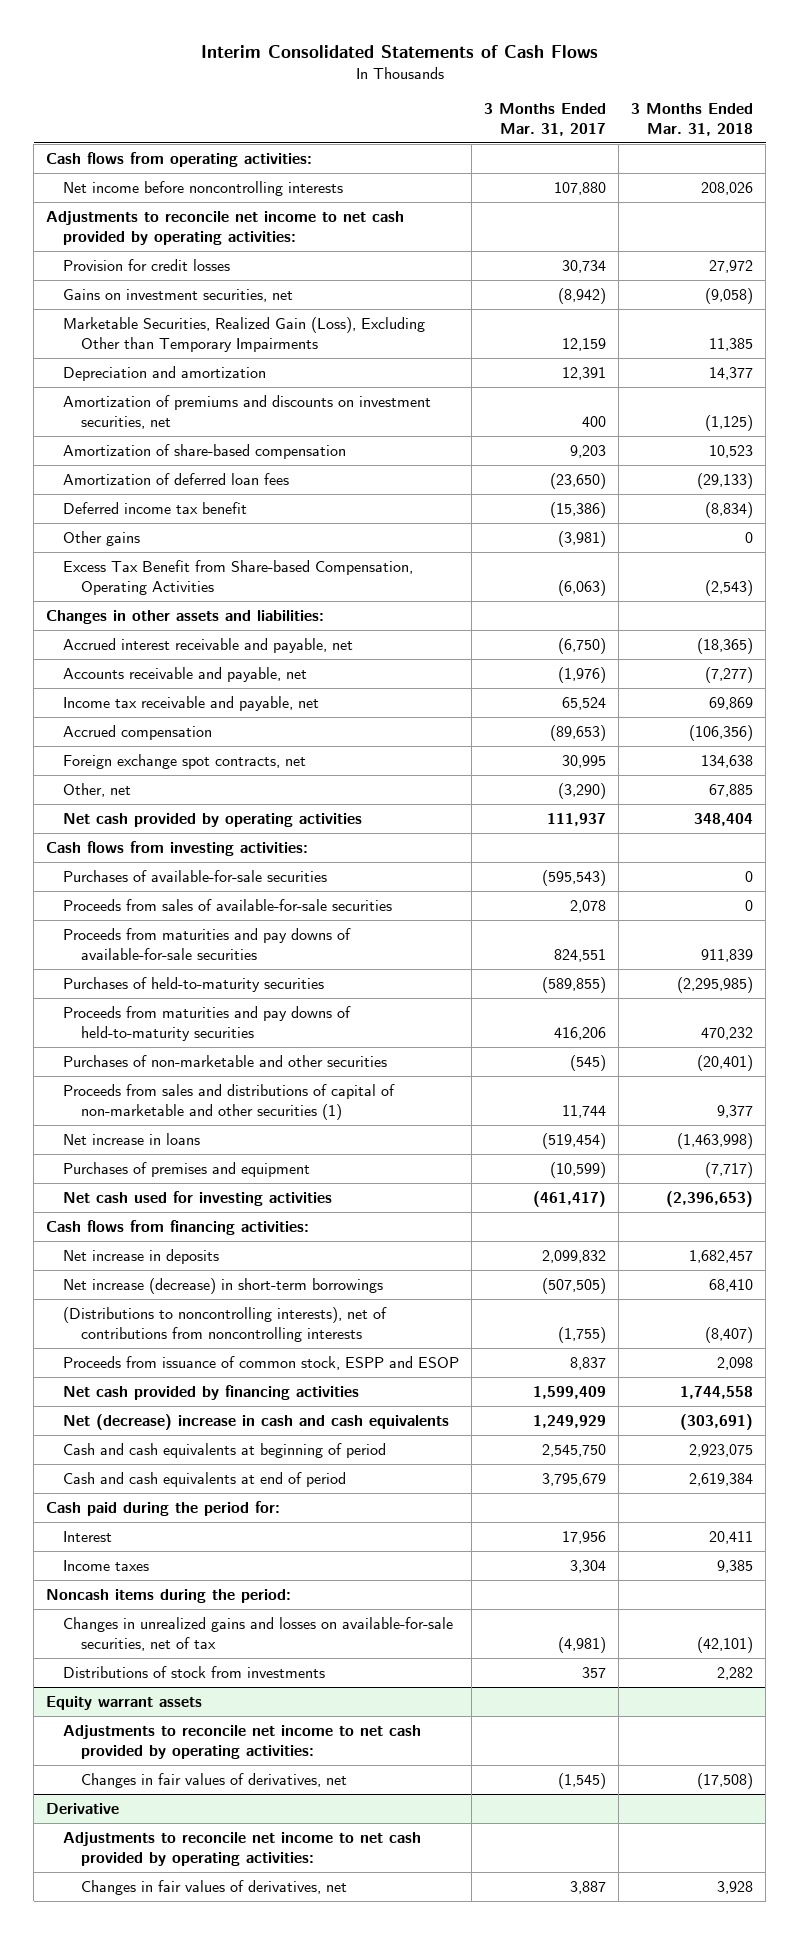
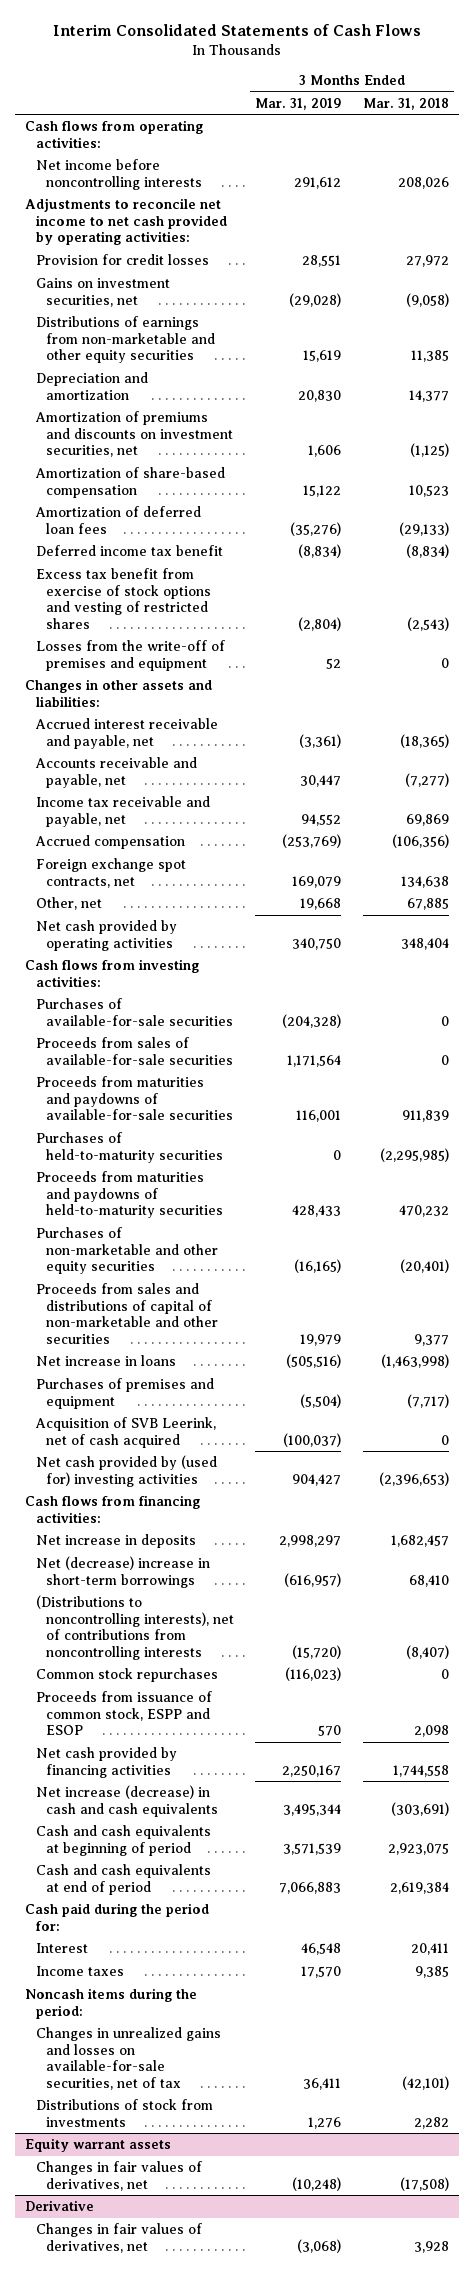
[484,103,607,136] 3 Months Ended Mar. 31, 2017 -> none
none -> [255,97,342,110] Mar. 31, 2019
[63,316,426,352] Marketable Securities, Realized Gain (Loss), Excluding Other than Temporary Impairments -> [35,316,215,364] Distributions of earnings from non-marketable and other equity securities
[63,530,141,546] Other gains -> none
[63,559,414,595] Excess Tax Benefit from Share-based Compensation, Operating Activities -> [35,568,211,629] Excess tax benefit from exercise of stock options and vesting of restricted shares
none -> [35,640,225,671] Losses from the write-off of premises and equipment
[63,927,352,960] Proceeds from maturities and pay downs of available-for-sale securities -> [35,1076,233,1121] Proceeds from maturities and paydowns of available-for-sale securities
[63,1005,352,1041] Proceeds from maturities and pay downs of held-to-maturity securities -> [35,1171,223,1219] Proceeds from maturities and paydowns of held-to-maturity securities
[63,1054,388,1067] Purchases of non-marketable and other securities -> [35,1227,218,1275] Purchases of non-marketable and other equity securities
[63,1083,396,1120] Proceeds from sales and distributions of capital of non-marketable and other securities (1) -> [35,1283,218,1344] Proceeds from sales and distributions of capital of non-marketable and other securities
none -> [34,1417,216,1448] Acquisition of SVB Leerink, net of cash acquired
[63,1190,333,1206] Net cash used for investing activities -> [35,1455,217,1487] Net cash provided by (used for) investing activities
[63,1277,384,1294] Net increase (decrease) in short-term borrowings -> [35,1556,210,1588] Net (decrease) increase in short-term borrowings
none -> [35,1668,218,1683] Common stock repurchases
[63,1413,450,1430] Net (decrease) increase in cash and cash equivalents -> [35,1785,218,1817] Net increase (decrease) in cash and cash equivalents
[63,1724,422,1759] Adjustments to reconcile net income to net cash provided by operating activities: -> none
[63,1831,422,1866] Adjustments to reconcile net income to net cash provided by operating activities: -> none

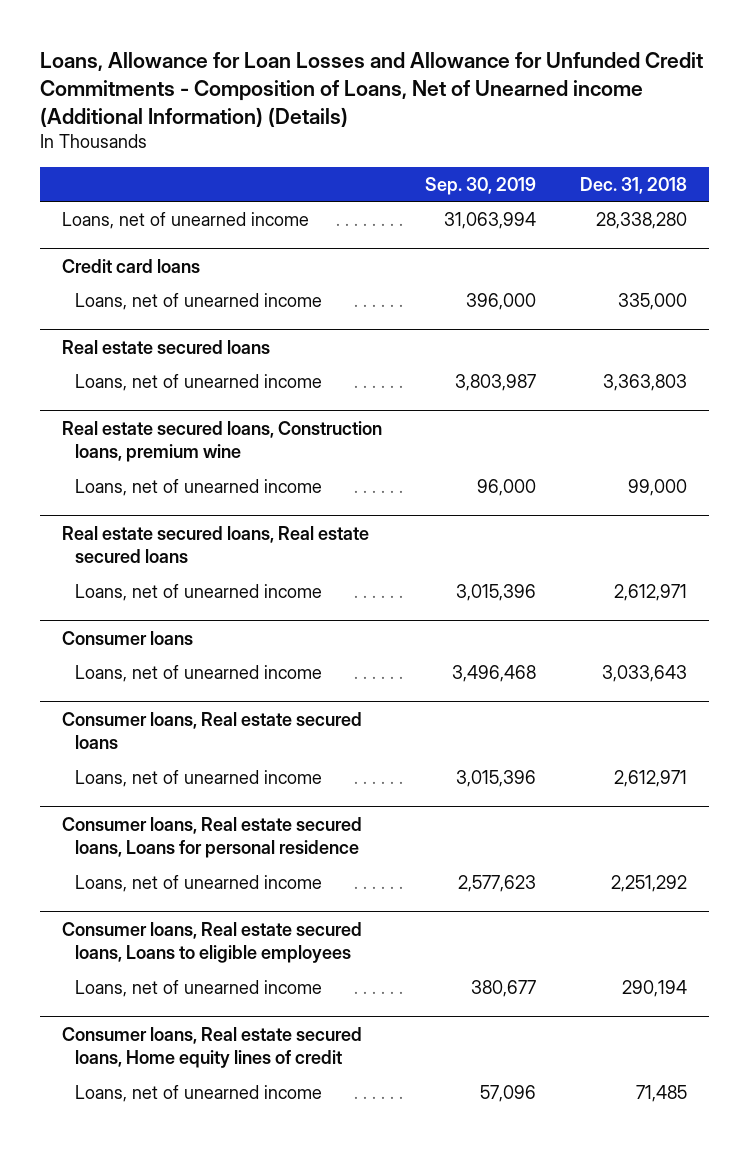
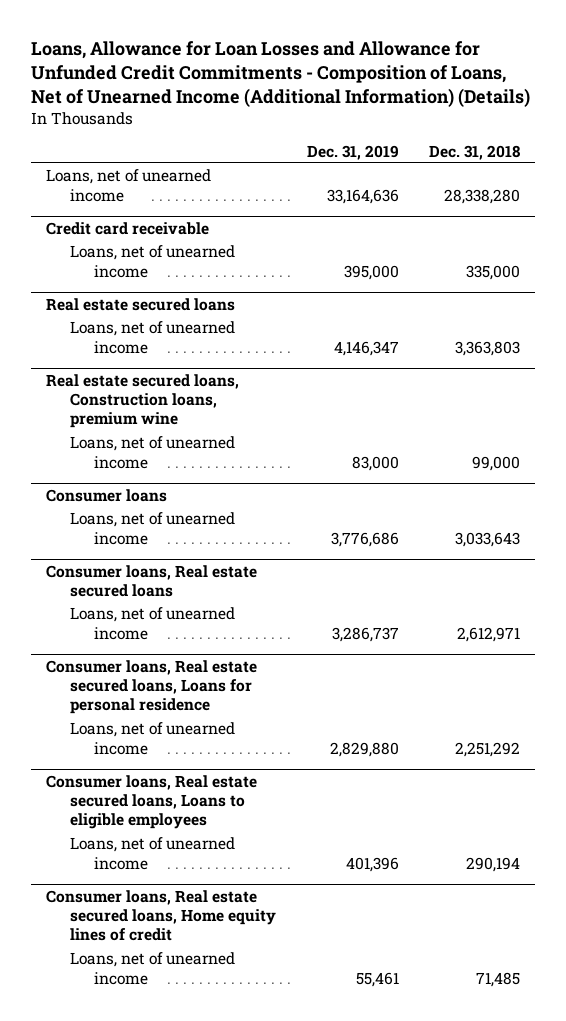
[39,51,703,128] Loans, Allowance for Loan Losses and Allowance for Unfunded Credit Commitments - Composition of Loans, Net of Unearned income (Additional Information) (Details) -> [31,41,531,108] Loans, Allowance for Loan Losses and Allowance for Unfunded Credit Commitments - Composition of Loans, Net of Unearned Income (Additional Information) (Details)
[425,176,537,195] Sep. 30, 2019 -> none
none -> [306,144,399,160] Dec. 31, 2019
[61,258,200,273] Credit card loans -> [46,221,210,235] Credit card receivable
[61,525,369,564] Real estate secured loans, Real estate secured loans -> none
[75,583,323,601] Loans, net of unearned income -> none

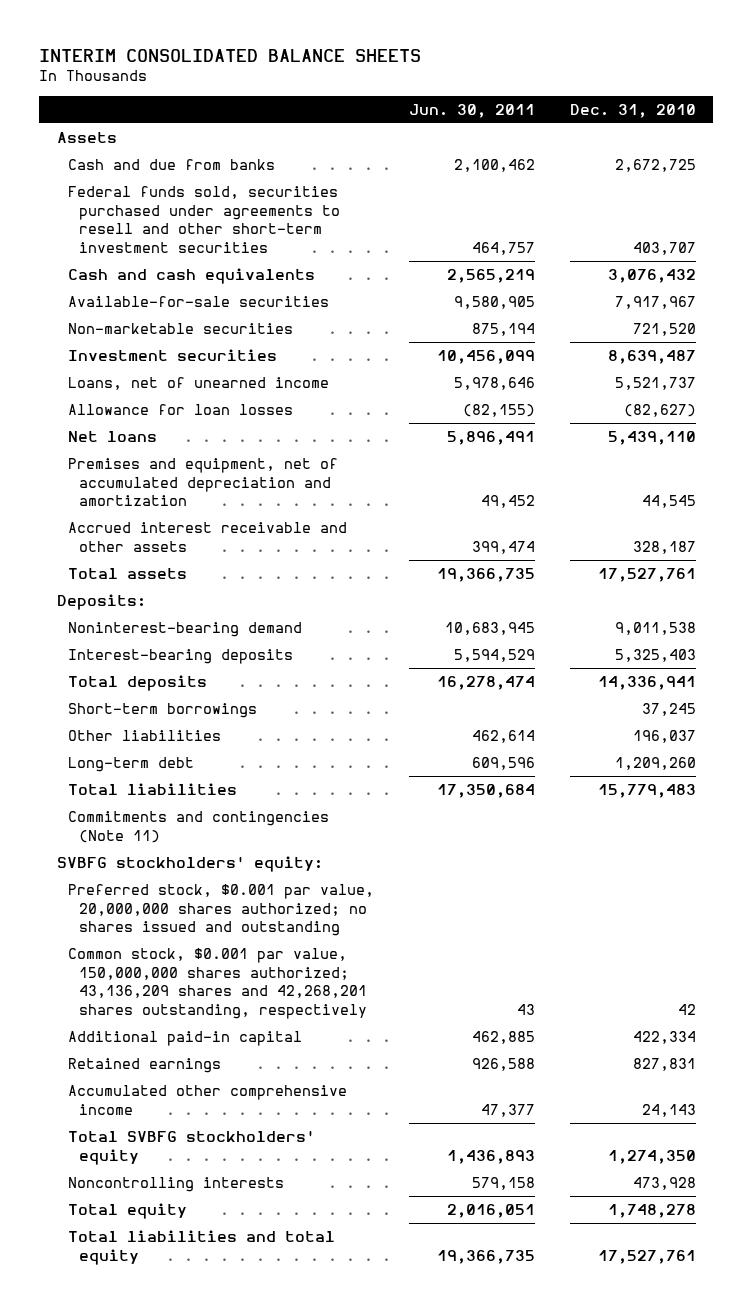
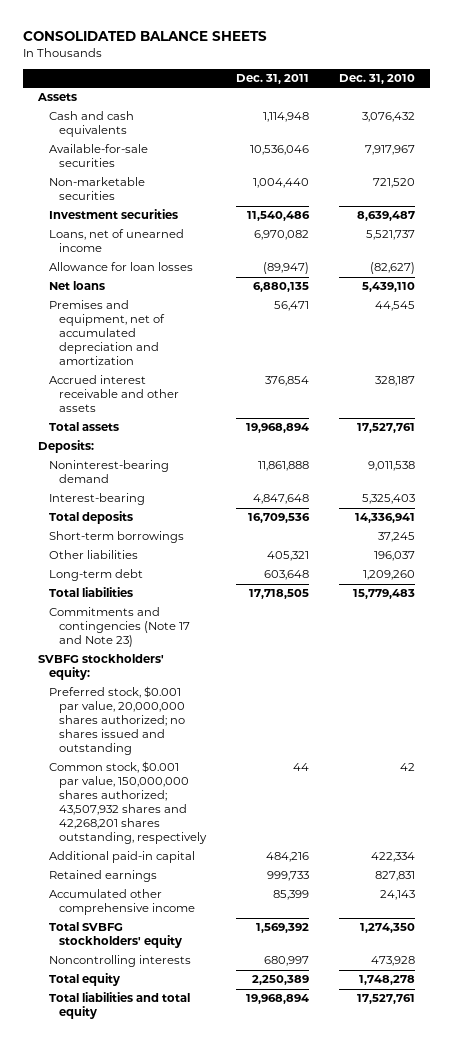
[39,48,422,62] INTERIM CONSOLIDATED BALANCE SHEETS -> [23,31,268,42] CONSOLIDATED BALANCE SHEETS
[408,103,535,118] Jun. 30, 2011 -> none
none -> [235,73,309,84] Dec. 31, 2011
[67,159,275,171] Cash and due from banks -> none
[67,186,341,254] Federal funds sold, securities purchased under agreements to resell and other short-term investment securities -> none
[67,649,293,665] Interest-bearing deposits -> [48,493,145,506] Interest-bearing
[67,811,329,843] Commitments and contingencies (Note 11) -> [48,607,191,648] Commitments and contingencies (Note 17 and Note 23)
[67,948,368,1020] Common stock, $0.001 par value, 150,000,000 shares authorized; 43,136,209 shares and 42,268,201 shares outstanding, respectively -> [48,761,208,845] Common stock, $0.001 par value, 150,000,000 shares authorized; 43,507,932 shares and 42,268,201 shares outstanding, respectively

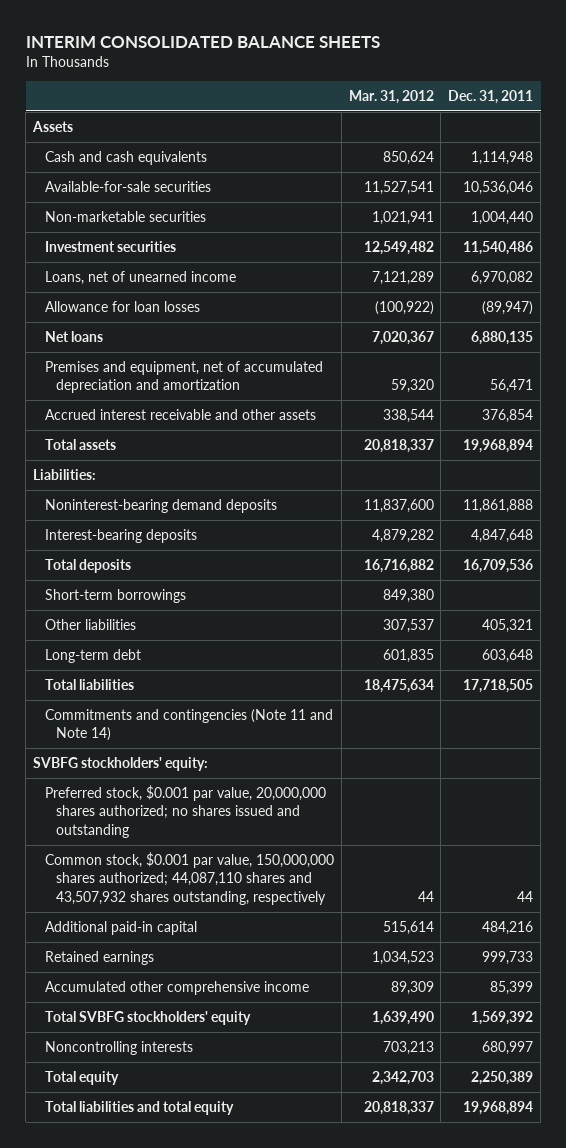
[23,31,268,42] CONSOLIDATED BALANCE SHEETS -> [25,35,380,48] INTERIM CONSOLIDATED BALANCE SHEETS
[338,73,415,84] Dec. 31, 2010 -> none
none -> [348,90,434,105] Mar. 31, 2012
[38,440,95,454] Deposits: -> none
none -> [33,468,97,480] Liabilities:
[48,460,169,484] Noninterest-bearing demand -> [44,498,277,513] Noninterest-bearing demand deposits
[48,493,145,506] Interest-bearing -> [44,528,197,543] Interest-bearing deposits
[48,607,191,648] Commitments and contingencies (Note 17 and Note 23) -> [44,708,333,742] Commitments and contingencies (Note 11 and Note 14)
[48,761,208,845] Common stock, $0.001 par value, 150,000,000 shares authorized; 43,507,932 shares and 42,268,201 shares outstanding, respectively -> [44,851,334,905] Common stock, $0.001 par value, 150,000,000 shares authorized; 44,087,110 shares and 43,507,932 shares outstanding, respectively

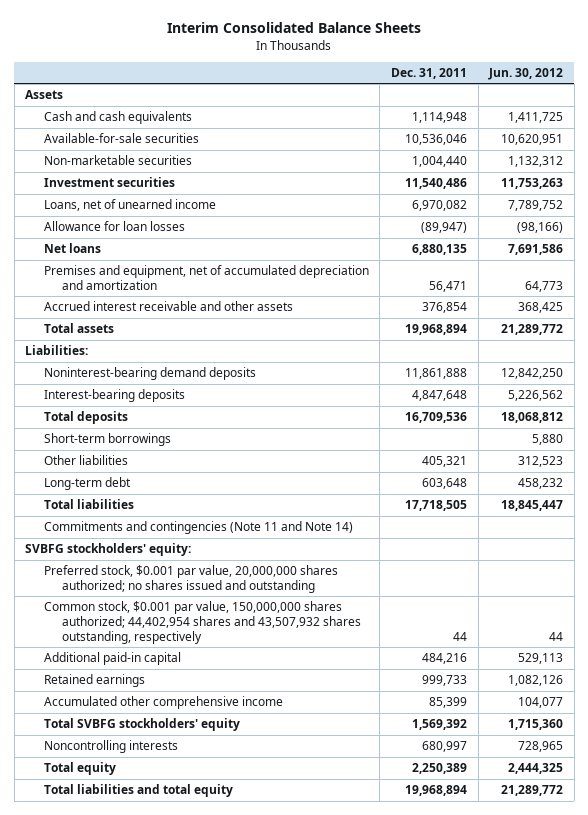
[25,35,380,48] INTERIM CONSOLIDATED BALANCE SHEETS -> [167,22,422,34] Interim Consolidated Balance Sheets
[348,90,434,105] Mar. 31, 2012 -> none
none -> [488,67,564,80] Jun. 30, 2012
[44,851,334,905] Common stock, $0.001 par value, 150,000,000 shares authorized; 44,087,110 shares and 43,507,932 shares outstanding, respectively -> [43,601,362,644] Common stock, $0.001 par value, 150,000,000 shares authorized; 44,402,954 shares and 43,507,932 shares outstanding, respectively

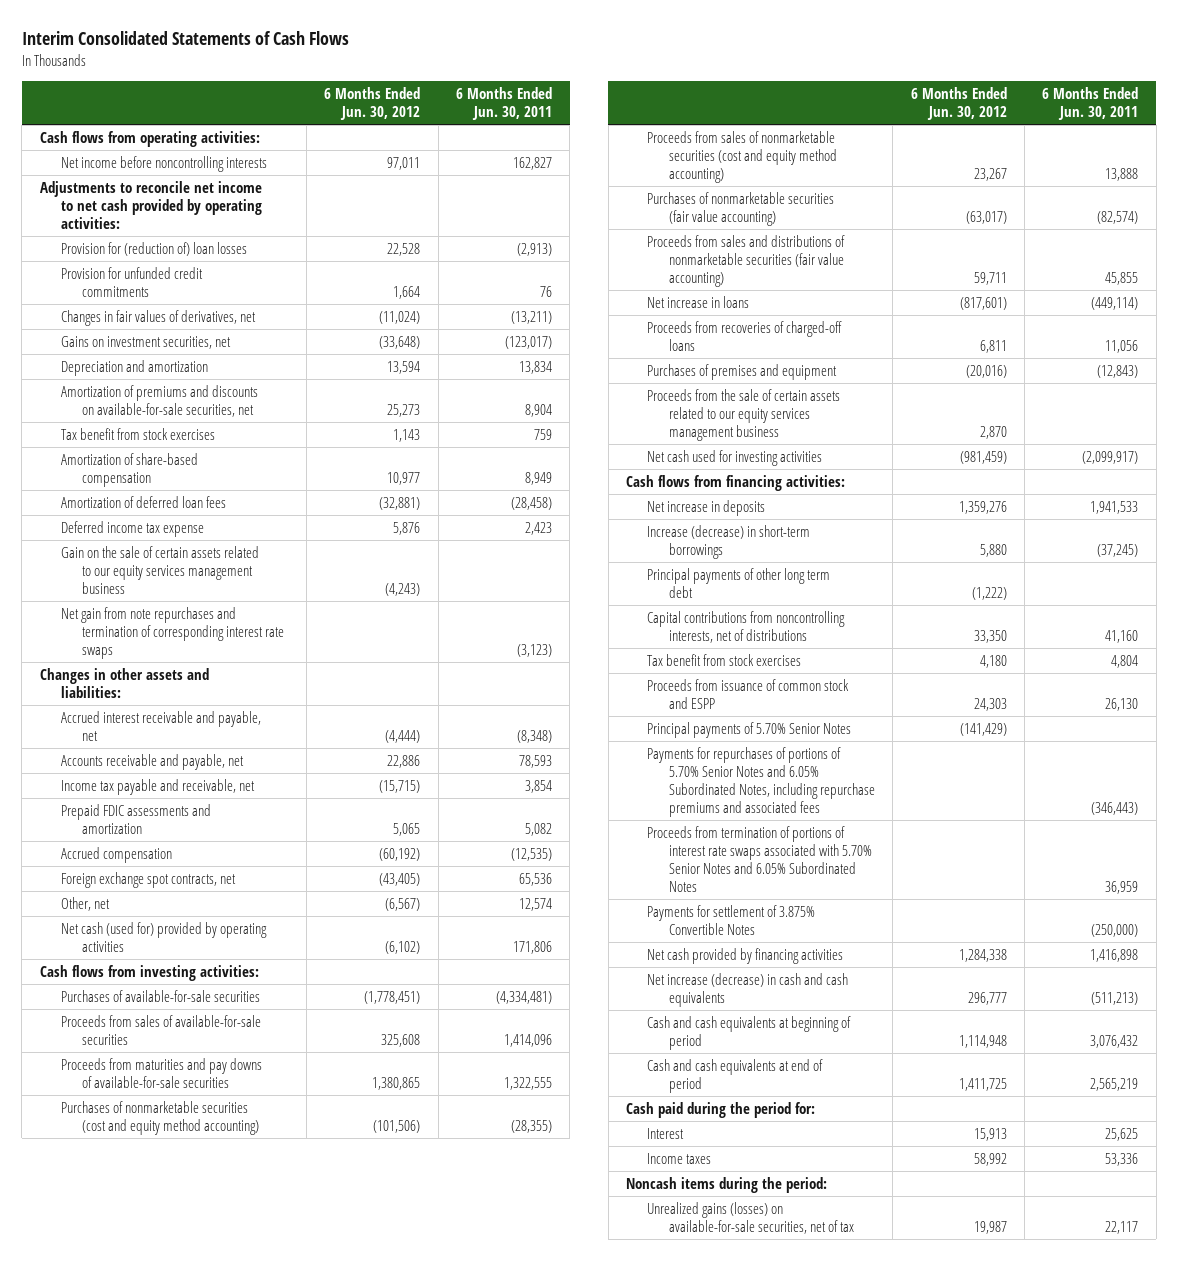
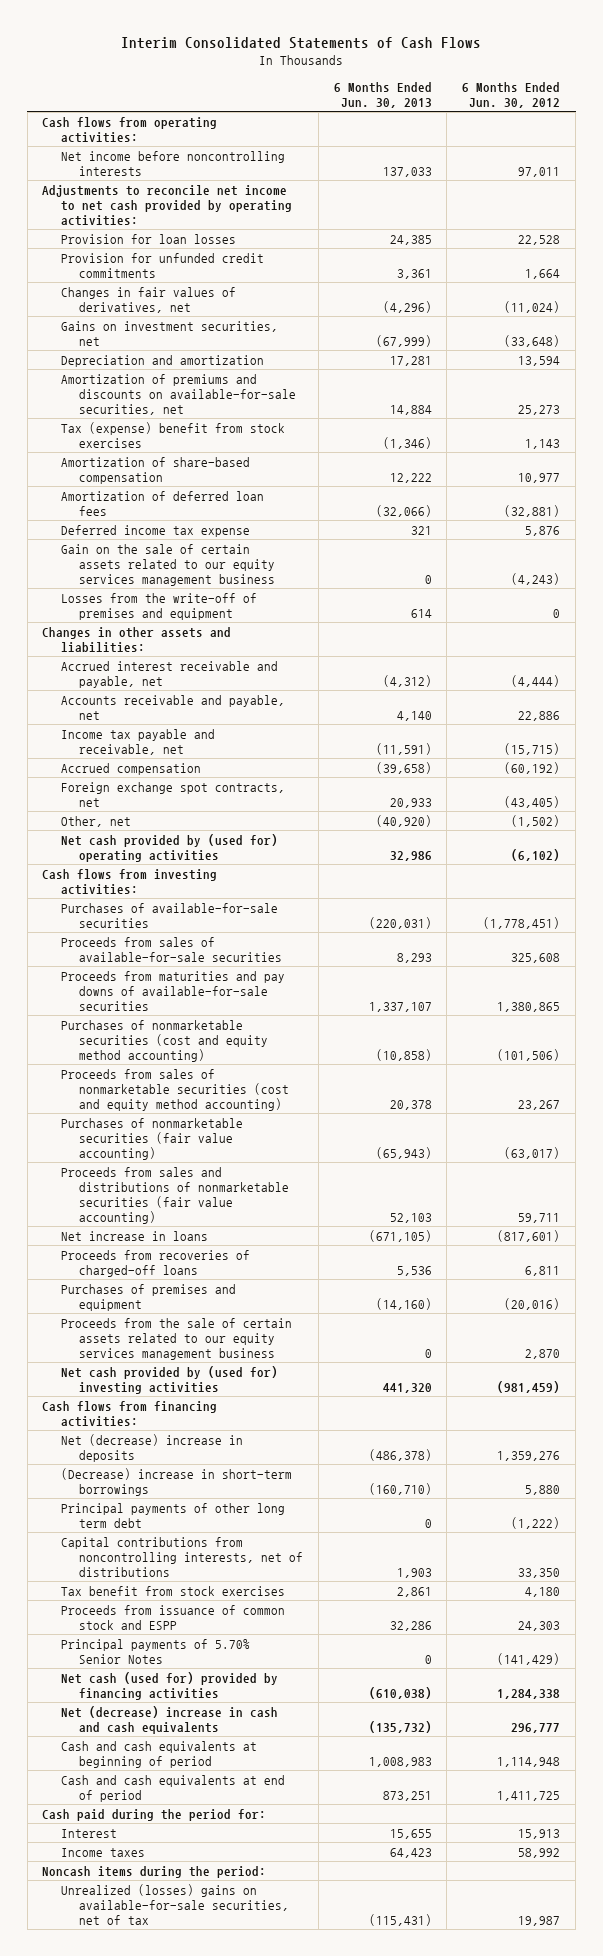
[455,86,552,121] 6 Months Ended Jun. 30, 2011 -> none
none -> [333,81,432,108] 6 Months Ended Jun. 30, 2013
[60,241,247,256] Provision for (reduction of) loan losses -> [60,233,236,244] Provision for loan losses
[60,427,215,440] Tax benefit from stock exercises -> [60,421,285,448] Tax (expense) benefit from stock exercises
[60,606,285,660] Net gain from note repurchases and termination of corresponding interest rate swaps -> none
none -> [60,592,257,620] Losses from the write-off of premises and equipment
[60,803,211,834] Prepaid FDIC assessments and amortization -> none
[385,897,421,911] (6,567) -> [511,814,561,827] (1,502)
[60,921,267,952] Net cash (used for) provided by operating activities -> [60,833,278,862] Net cash provided by (used for) operating activities
[647,449,823,466] Net cash used for investing activities -> [60,1365,278,1394] Net cash provided by (used for) investing activities
[647,499,766,516] Net increase in deposits -> [60,1433,243,1462] Net (decrease) increase in deposits
[647,524,811,559] Increase (decrease) in short-term borrowings -> [60,1467,292,1496] (Decrease) increase in short-term borrowings
[647,746,875,818] Payments for repurchases of portions of 5.70% Senior Notes and 6.05% Subordinated Notes, including repurchase premiums and associated fees -> none
[647,825,872,893] Proceeds from termination of portions of interest rate swaps associated with 5.70% Senior Notes and 6.05% Subordinated Notes -> none
[647,904,816,935] Payments for settlement of 3.875% Convertible Notes -> none
[647,947,844,964] Net cash provided by financing activities -> [60,1671,278,1700] Net cash (used for) provided by financing activities
[647,972,849,1007] Net increase (decrease) in cash and cash equivalents -> [60,1705,278,1734] Net (decrease) increase in cash and cash equivalents
[647,1201,854,1234] Unrealized gains (losses) on available-for-sale securities, net of tax -> [60,1883,289,1925] Unrealized (losses) gains on available-for-sale securities, net of tax

